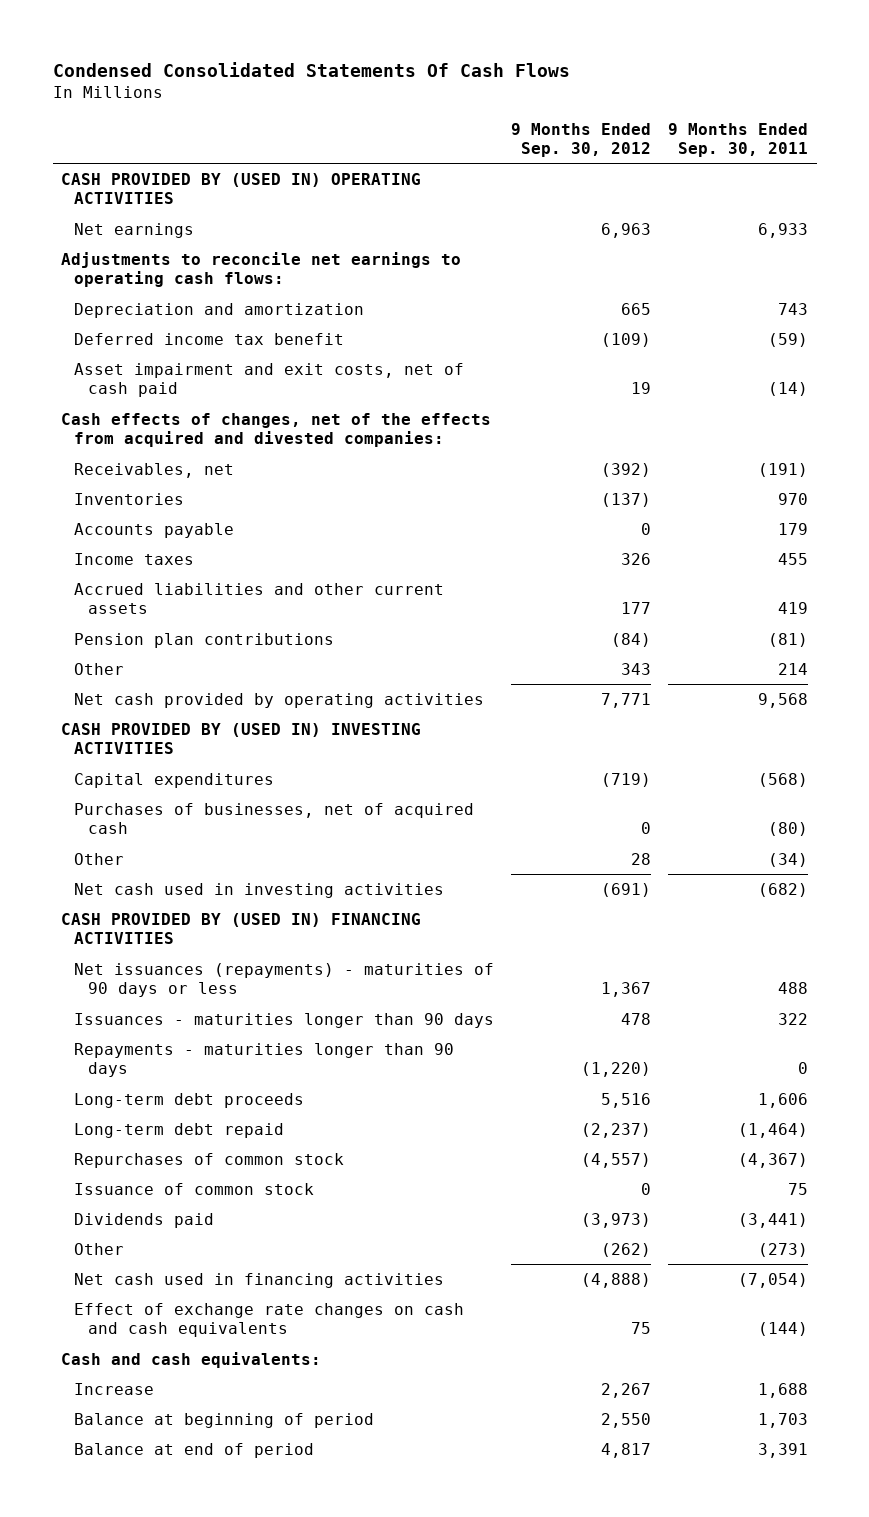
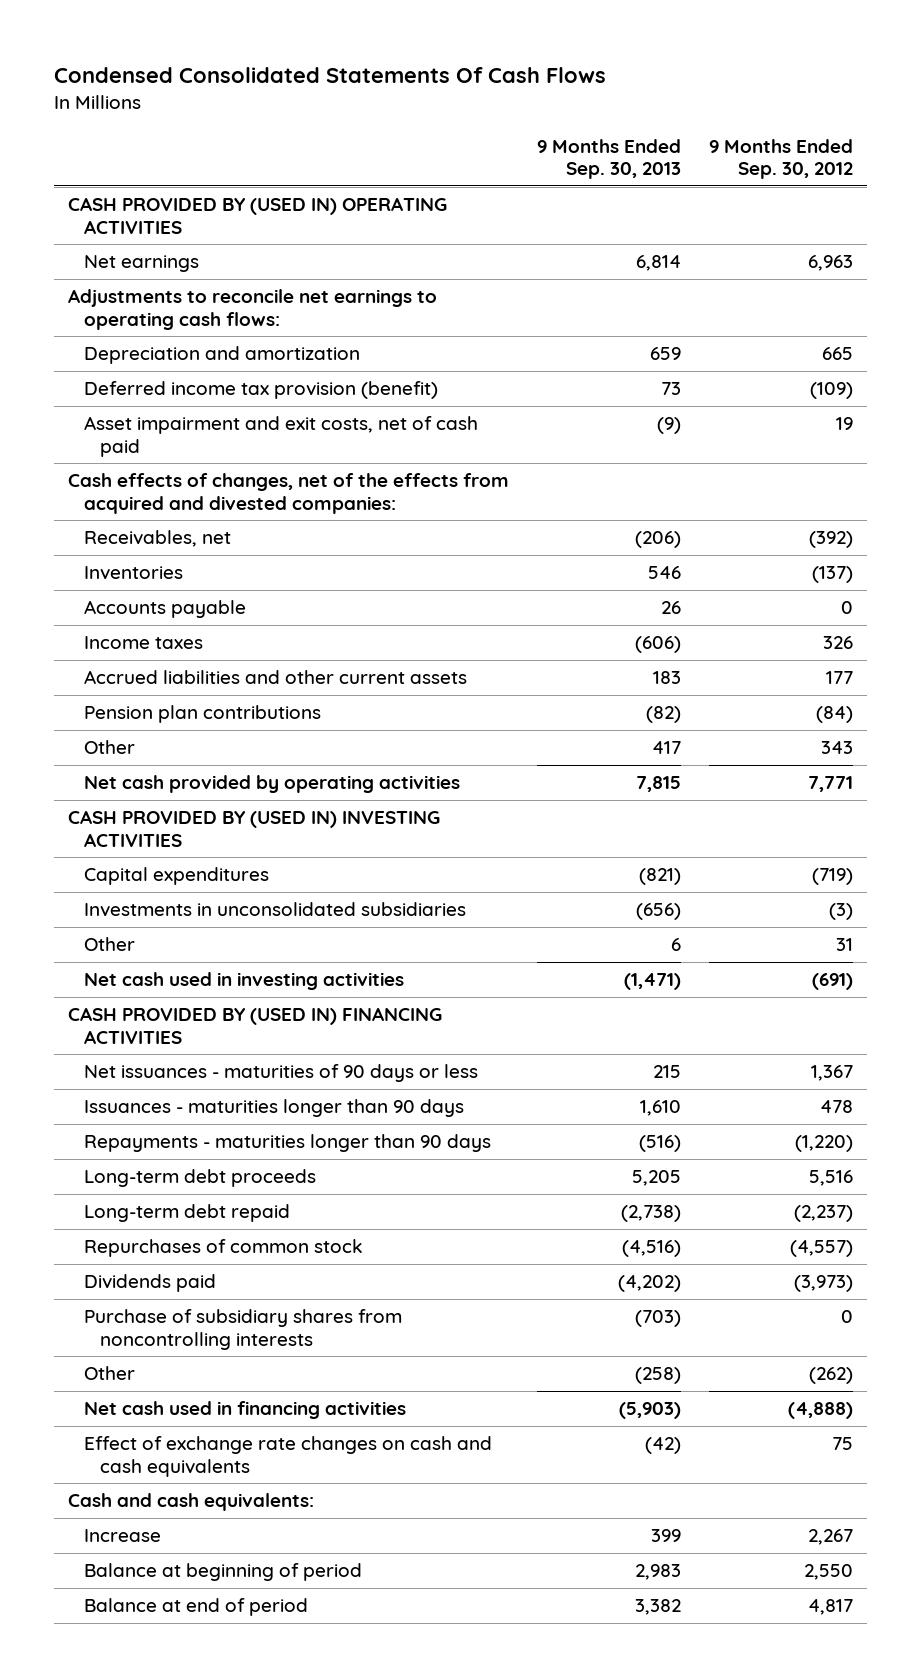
[668,122,809,157] 9 Months Ended Sep. 30, 2011 -> none
none -> [536,138,681,180] 9 Months Ended Sep. 30, 2013
[74,332,345,345] Deferred income tax benefit -> [83,381,438,400] Deferred income tax provision (benefit)
[74,802,475,835] Purchases of businesses, net of acquired cash -> none
none -> [83,902,466,918] Investments in unconsolidated subsidiaries
[631,852,652,865] 28 -> [836,938,854,952] 31
[74,962,495,998] Net issuances (repayments) - maturities of 90 days or less -> [83,1064,478,1083] Net issuances - maturities of 90 days or less
[74,1182,315,1195] Issuance of common stock -> none
none -> [83,1309,402,1350] Purchase of subsidiary shares from noncontrolling interests

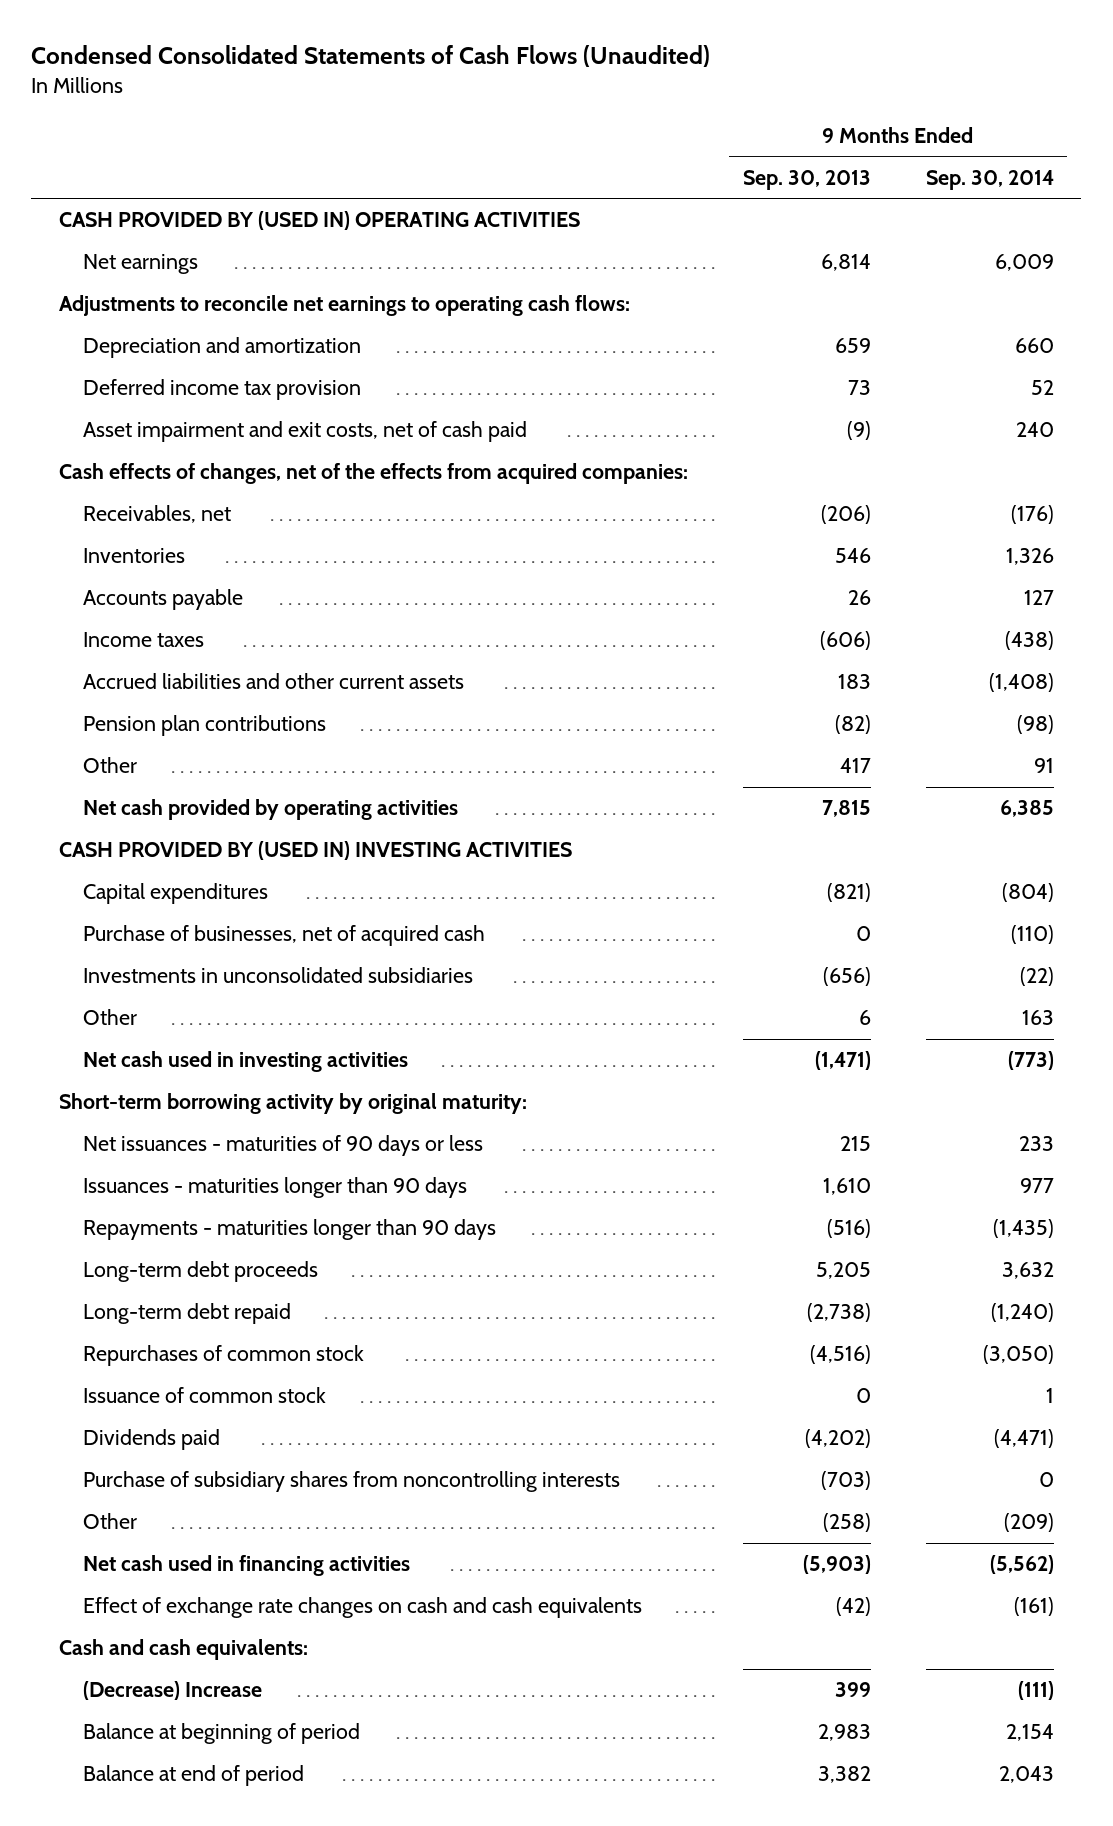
[53,67,606,84] Condensed Consolidated Statements Of Cash Flows -> [31,45,711,68] Condensed Consolidated Statements of Cash Flows (Unaudited)
[709,138,854,180] 9 Months Ended Sep. 30, 2012 -> none
none -> [925,169,1054,190] Sep. 30, 2014
[83,381,438,400] Deferred income tax provision (benefit) -> [83,379,362,401] Deferred income tax provision
[67,473,509,514] Cash effects of changes, net of the effects from acquired and divested companies: -> [58,463,688,485] Cash effects of changes, net of the effects from acquired companies:
none -> [83,925,486,947] Purchase of businesses, net of acquired cash
[67,1007,442,1044] CASH PROVIDED BY (USED IN) FINANCING ACTIVITIES -> none
none -> [58,1093,527,1115] Short-term borrowing activity by original maturity:
none -> [83,1387,327,1404] Issuance of common stock
[83,1529,161,1543] Increase -> [83,1681,263,1701] (Decrease) Increase

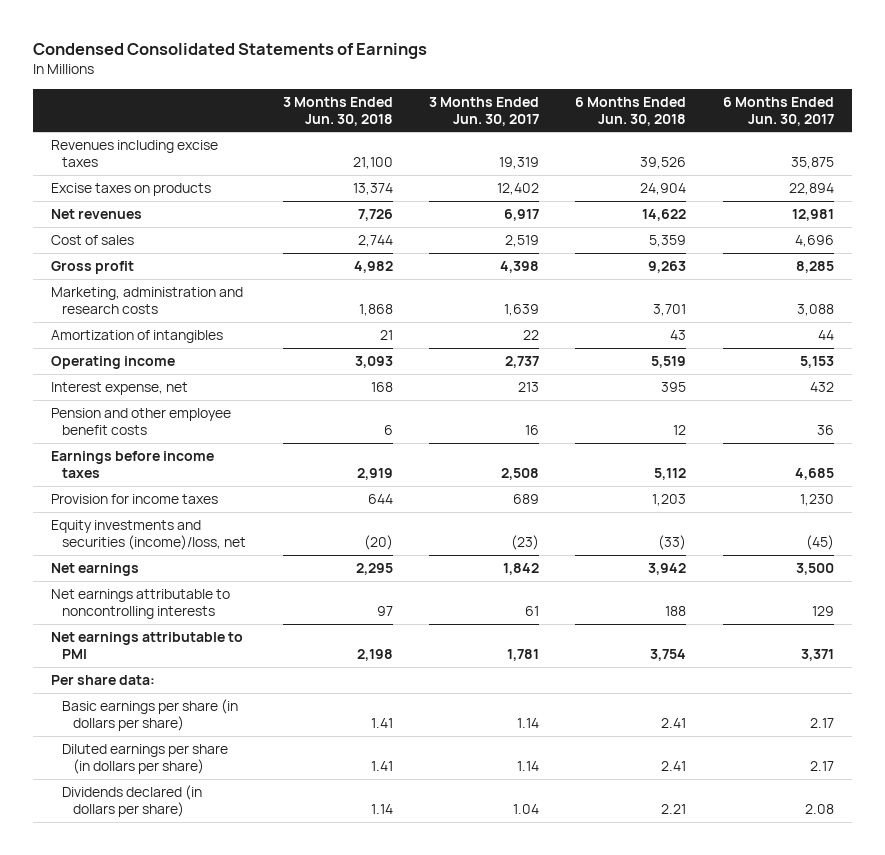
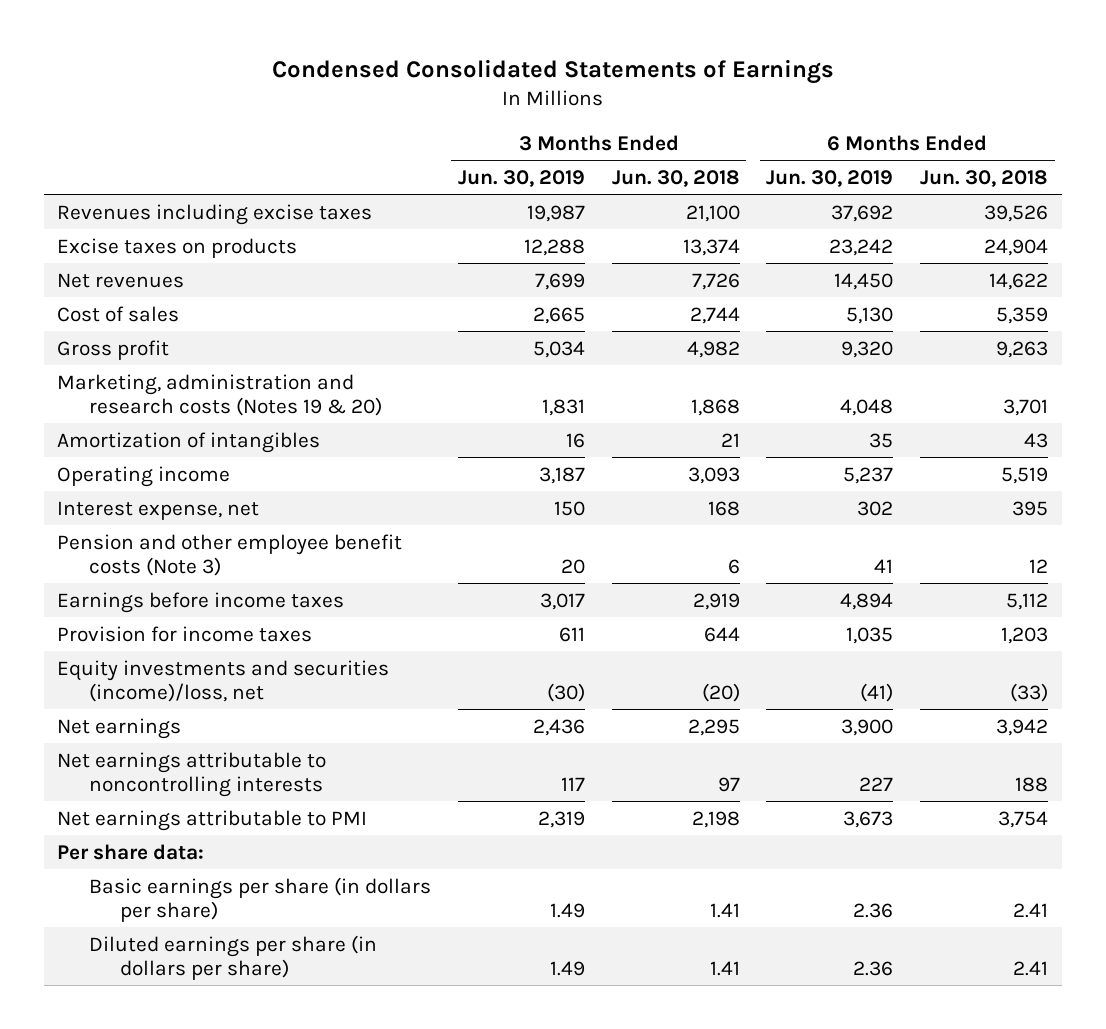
[428,96,539,126] 3 Months Ended Jun. 30, 2017 -> none
[722,96,834,126] 6 Months Ended Jun. 30, 2017 -> none
none -> [457,169,585,187] Jun. 30, 2019
none -> [766,169,894,187] Jun. 30, 2019
[51,287,244,315] Marketing, administration and research costs -> [57,373,382,416] Marketing, administration and research costs (Notes 19 & 20)
[51,408,232,436] Pension and other employee benefit costs -> [57,533,403,576] Pension and other employee benefit costs (Note 3)
[62,785,203,818] Dividends declared (in dollars per share) -> none

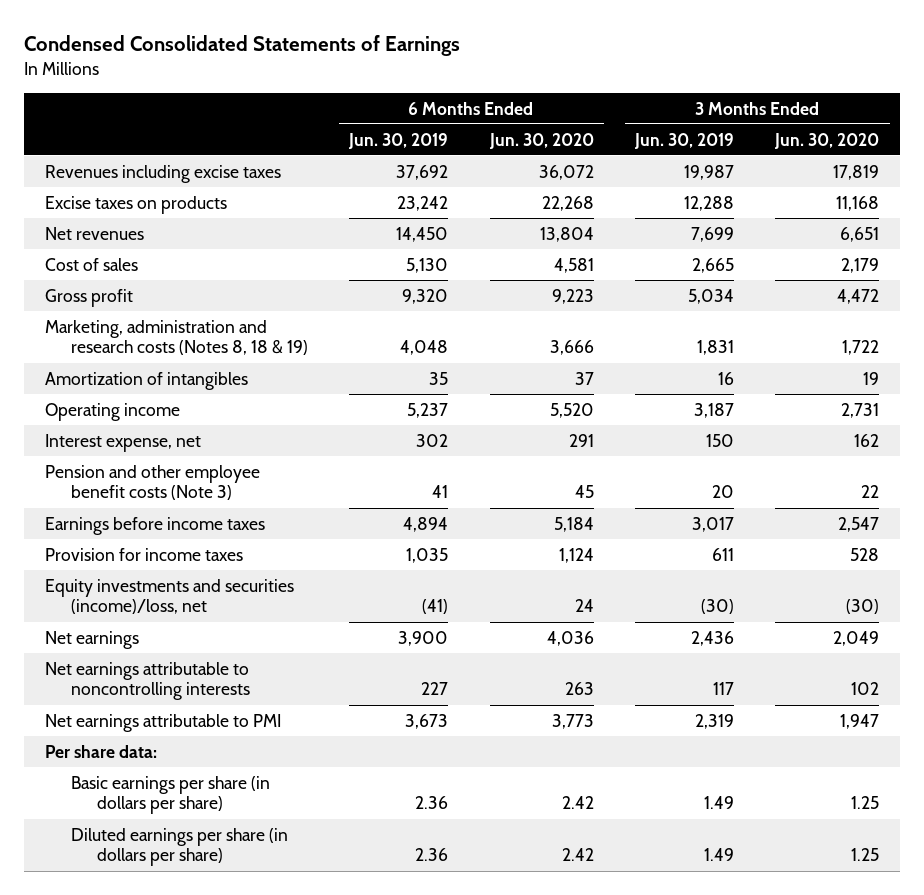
[611,169,740,187] Jun. 30, 2018 -> none
[920,169,1049,187] Jun. 30, 2018 -> none
none -> [488,132,594,149] Jun. 30, 2020
none -> [774,132,880,149] Jun. 30, 2020
[57,373,382,416] Marketing, administration and research costs (Notes 19 & 20) -> [44,319,308,356] Marketing, administration and research costs (Notes 8, 18 & 19)

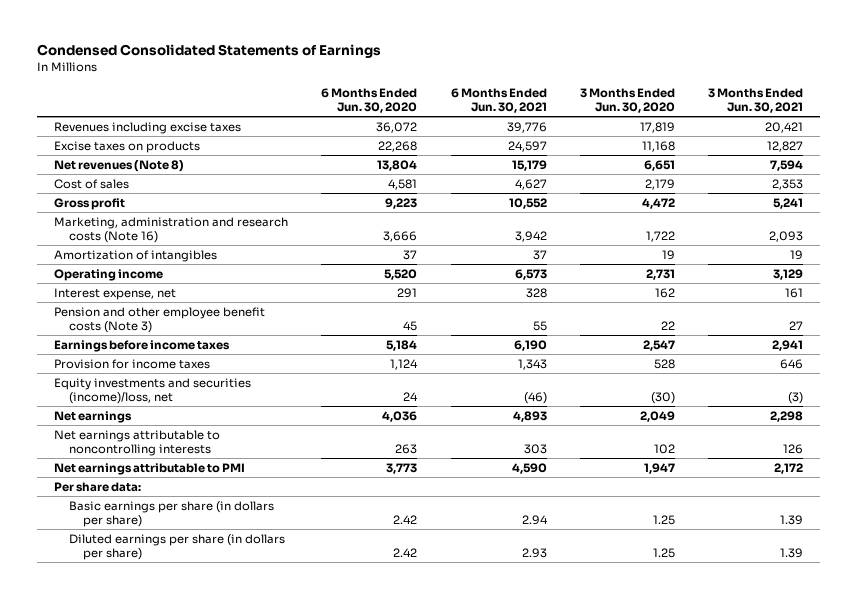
[348,132,449,149] Jun. 30, 2019 -> none
[633,132,734,149] Jun. 30, 2019 -> none
none -> [450,87,547,113] 6 Months Ended Jun. 30, 2021
none -> [708,87,804,113] 3 Months Ended Jun. 30, 2021
[44,226,144,240] Net revenues -> [53,159,184,172] Net revenues (Note 8)
[44,319,308,356] Marketing, administration and research costs (Notes 8, 18 & 19) -> [53,216,288,244] Marketing, administration and research costs (Note 16)

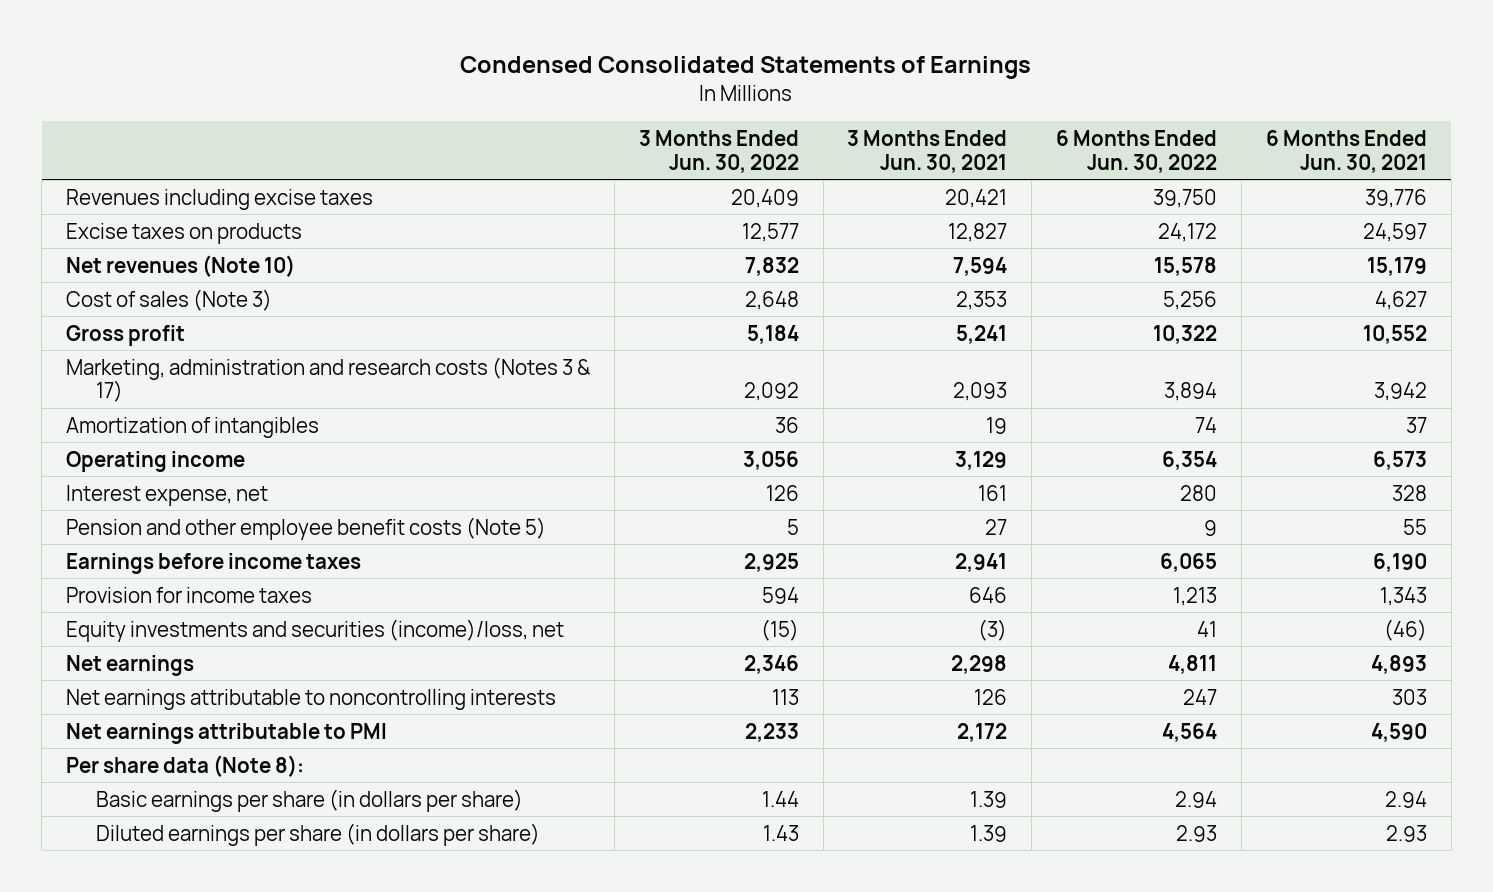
[321,87,418,113] 6 Months Ended Jun. 30, 2020 -> none
[579,87,675,113] 3 Months Ended Jun. 30, 2020 -> none
none -> [638,129,799,173] 3 Months Ended Jun. 30, 2022
none -> [1056,129,1218,173] 6 Months Ended Jun. 30, 2022
[53,159,184,172] Net revenues (Note 8) -> [66,254,296,277] Net revenues (Note 10)
[53,178,129,189] Cost of sales -> [66,288,273,311] Cost of sales (Note 3)
[53,216,288,244] Marketing, administration and research costs (Note 16) -> [66,356,592,403] Marketing, administration and research costs (Notes 3 & 17)
[53,306,265,334] Pension and other employee benefit costs (Note 3) -> [66,516,547,540] Pension and other employee benefit costs (Note 5)
[53,481,141,492] Per share data: -> [66,754,305,777] Per share data (Note 8):

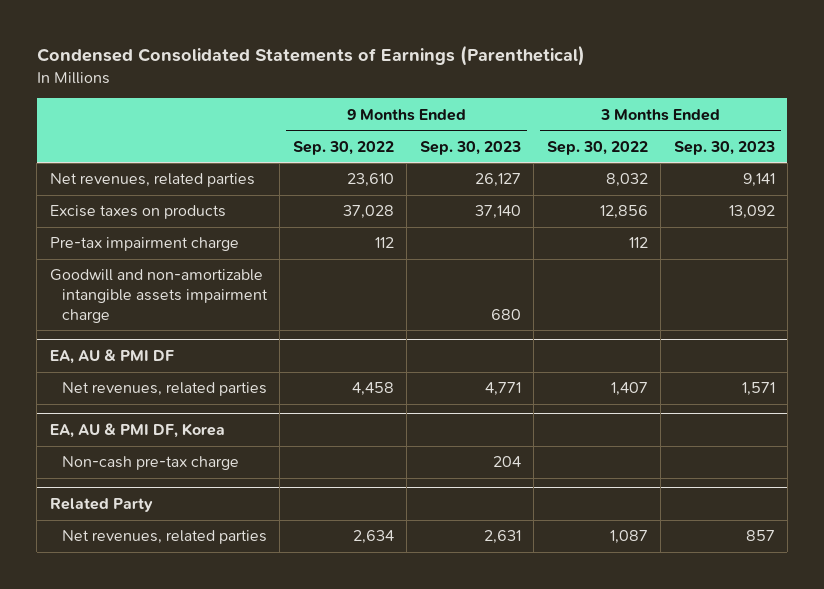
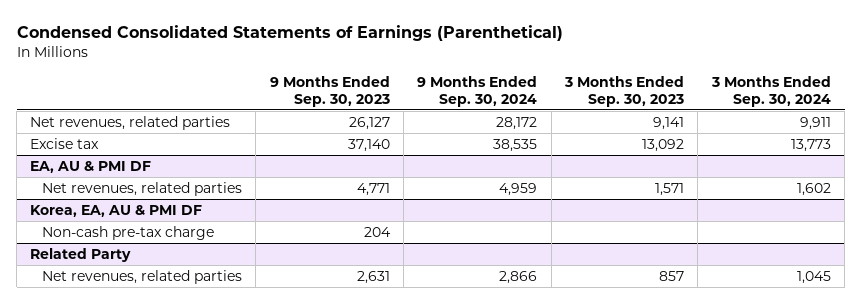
[292,140,394,155] Sep. 30, 2022 -> none
[546,140,648,155] Sep. 30, 2022 -> none
none -> [417,75,538,107] 9 Months Ended Sep. 30, 2024
none -> [710,75,831,107] 3 Months Ended Sep. 30, 2024
[49,237,239,252] Pre-tax impairment charge -> none
[49,269,268,323] Goodwill and non-amortizable intangible assets impairment charge -> none
[49,205,226,220] Excise taxes on products -> [30,137,100,149] Excise tax
[49,423,225,439] EA, AU & PMI DF, Korea -> [30,204,203,217] Korea, EA, AU & PMI DF

